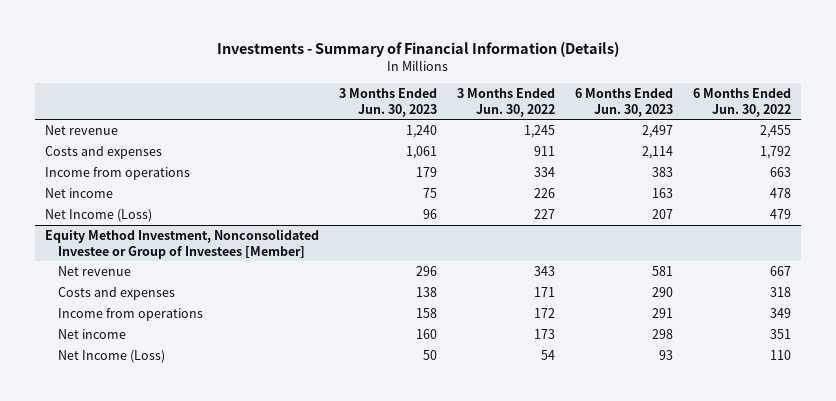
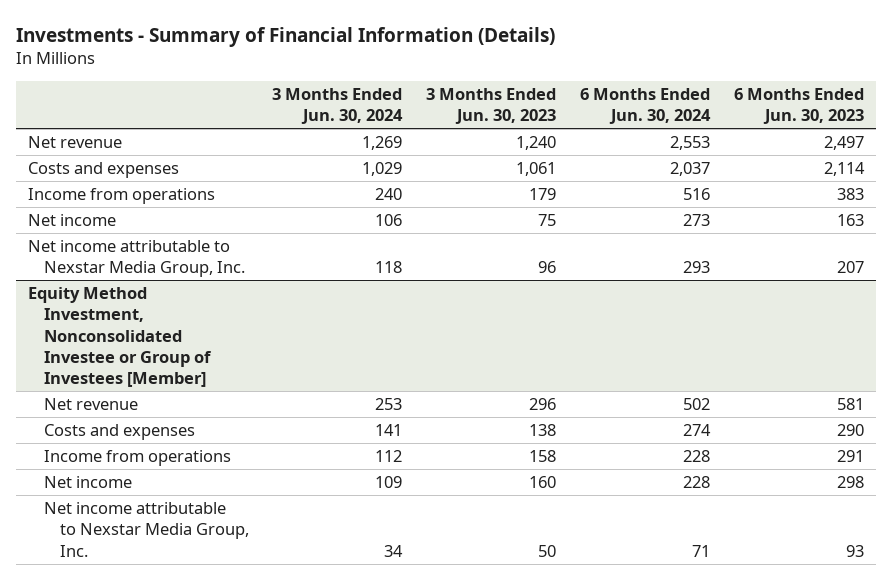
[456,87,555,117] 3 Months Ended Jun. 30, 2022 -> none
[692,87,791,117] 6 Months Ended Jun. 30, 2022 -> none
none -> [272,87,404,125] 3 Months Ended Jun. 30, 2024
none -> [579,87,711,125] 6 Months Ended Jun. 30, 2024
[44,208,152,222] Net Income (Loss) -> [27,240,245,278] Net income attributable to Nexstar Media Group, Inc.
[58,349,166,363] Net Income (Loss) -> [43,502,249,557] Net income attributable to Nexstar Media Group, Inc.

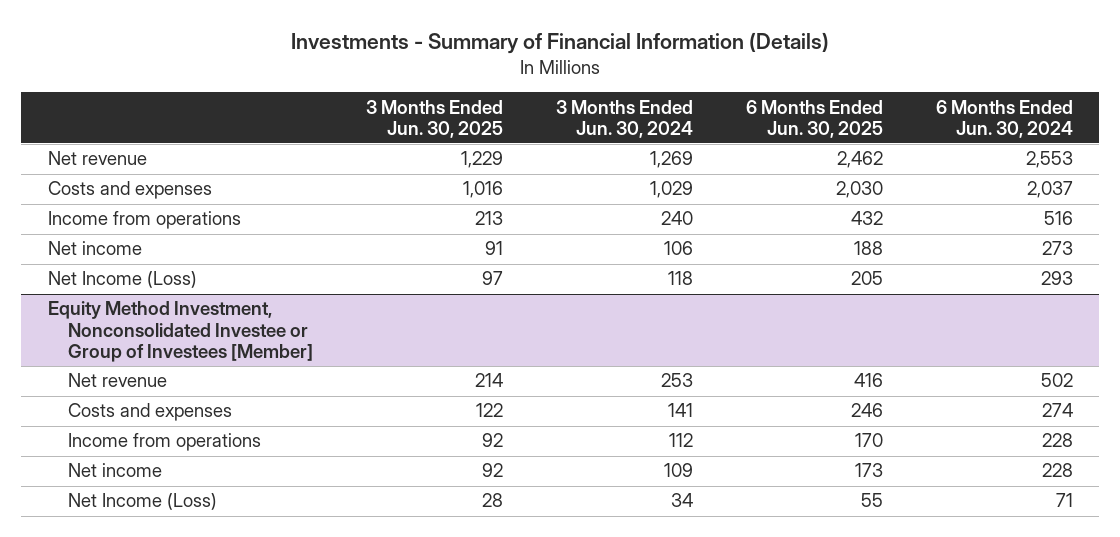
[426,87,557,125] 3 Months Ended Jun. 30, 2023 -> none
[733,87,864,125] 6 Months Ended Jun. 30, 2023 -> none
none -> [366,99,504,138] 3 Months Ended Jun. 30, 2025
none -> [745,99,883,138] 6 Months Ended Jun. 30, 2025
[27,240,245,278] Net income attributable to Nexstar Media Group, Inc. -> [47,271,197,289] Net Income (Loss)
[43,502,249,557] Net income attributable to Nexstar Media Group, Inc. -> [68,493,218,511] Net Income (Loss)

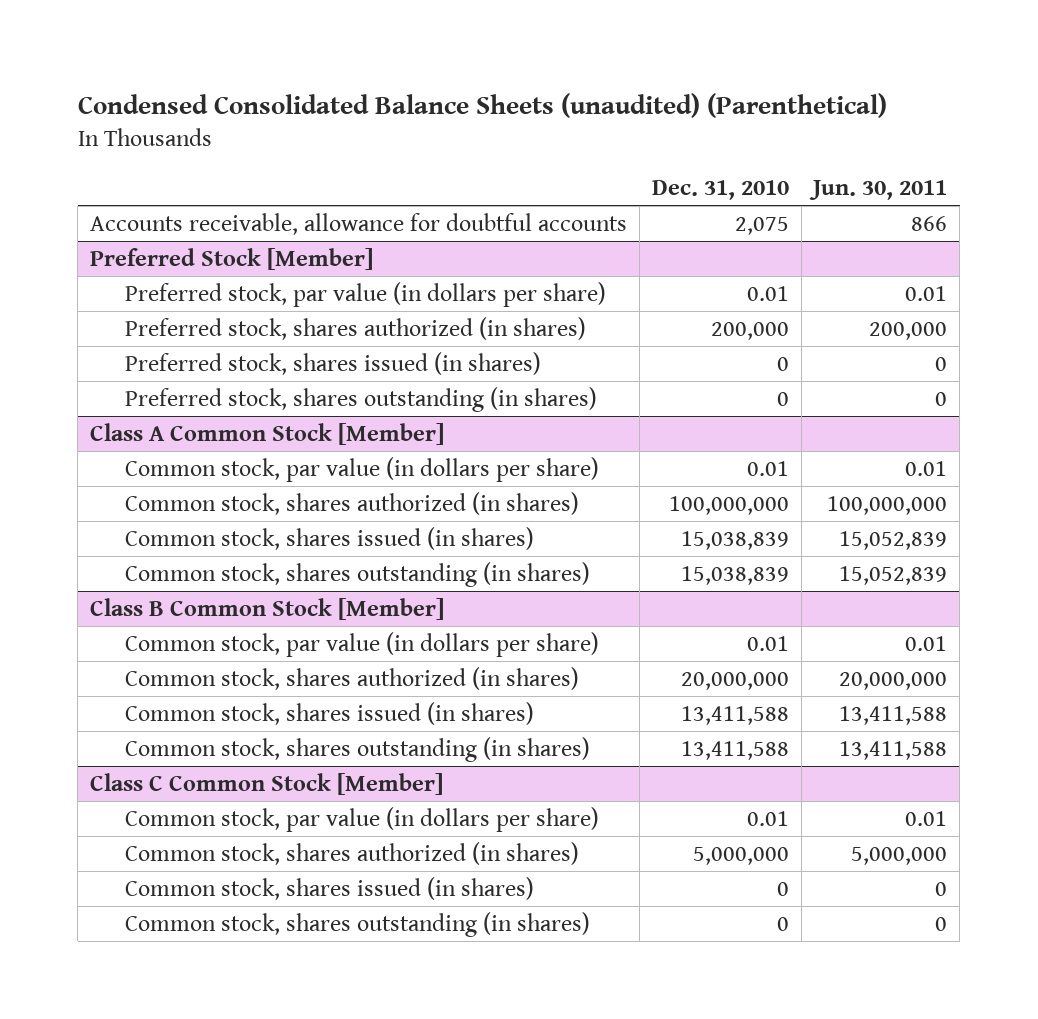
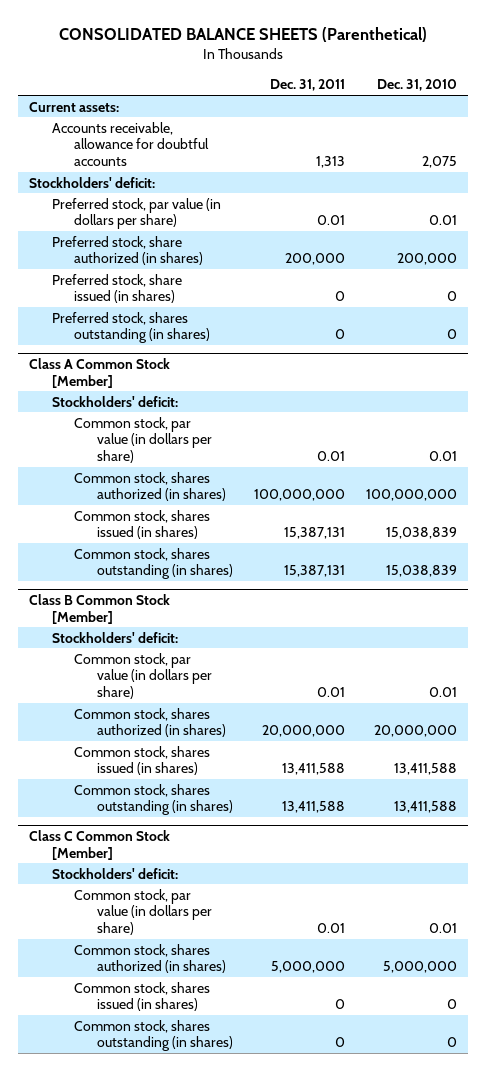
[77,93,887,119] Condensed Consolidated Balance Sheets (unaudited) (Parenthetical) -> [59,27,428,43] CONSOLIDATED BALANCE SHEETS (Parenthetical)
[809,179,948,200] Jun. 30, 2011 -> none
none -> [269,79,345,92] Dec. 31, 2011
none -> [28,101,119,112] Current assets:
[90,247,374,270] Preferred Stock [Member] -> none
none -> [28,176,155,188] Stockholders' deficit:
[125,316,587,340] Preferred stock, shares authorized (in shares) -> [51,235,204,266] Preferred stock, share authorized (in shares)
[125,351,542,375] Preferred stock, shares issued (in shares) -> [51,273,182,304] Preferred stock, share issued (in shares)
none -> [51,395,178,407] Stockholders' deficit:
none -> [51,631,178,643] Stockholders' deficit:
none -> [51,867,178,879] Stockholders' deficit:

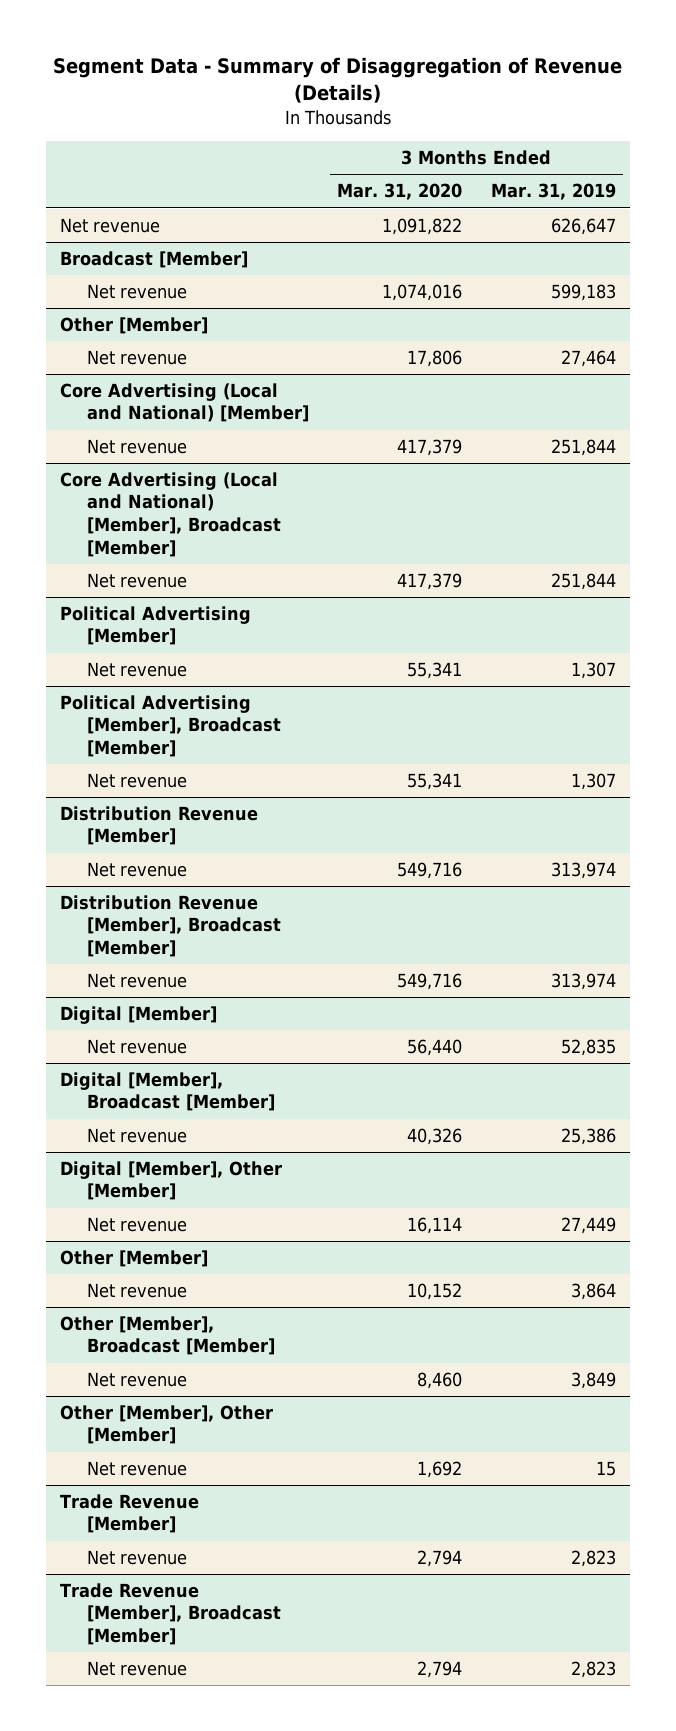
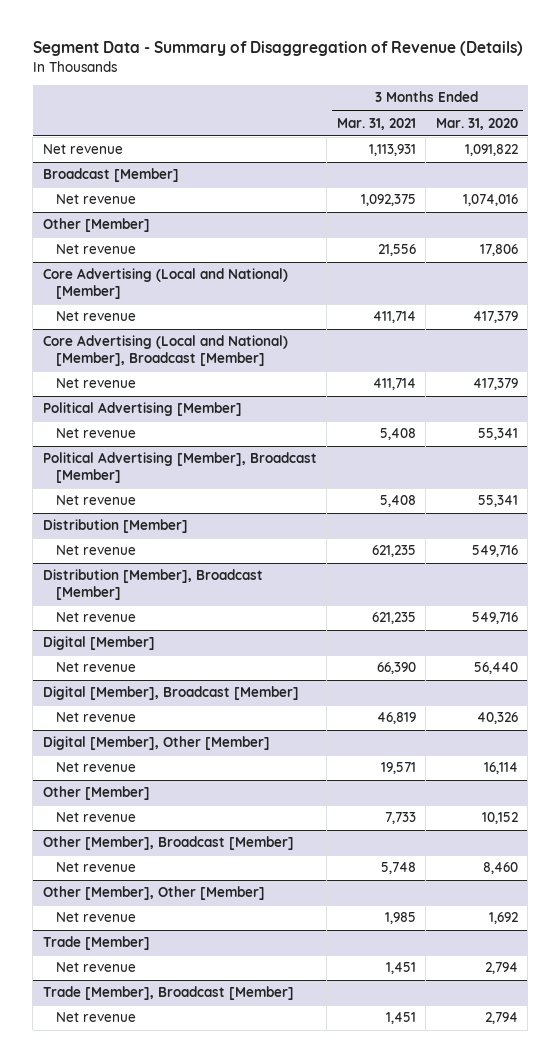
[490,183,616,201] Mar. 31, 2019 -> none
none -> [336,117,416,130] Mar. 31, 2021
[60,805,259,846] Distribution Revenue [Member] -> [42,519,188,534] Distribution [Member]
[60,894,281,957] Distribution Revenue [Member], Broadcast [Member] -> [42,569,263,601] Distribution [Member], Broadcast [Member]
[60,1493,200,1534] Trade Revenue [Member] -> [42,936,150,951] Trade [Member]
[60,1582,281,1645] Trade Revenue [Member], Broadcast [Member] -> [42,986,294,1001] Trade [Member], Broadcast [Member]

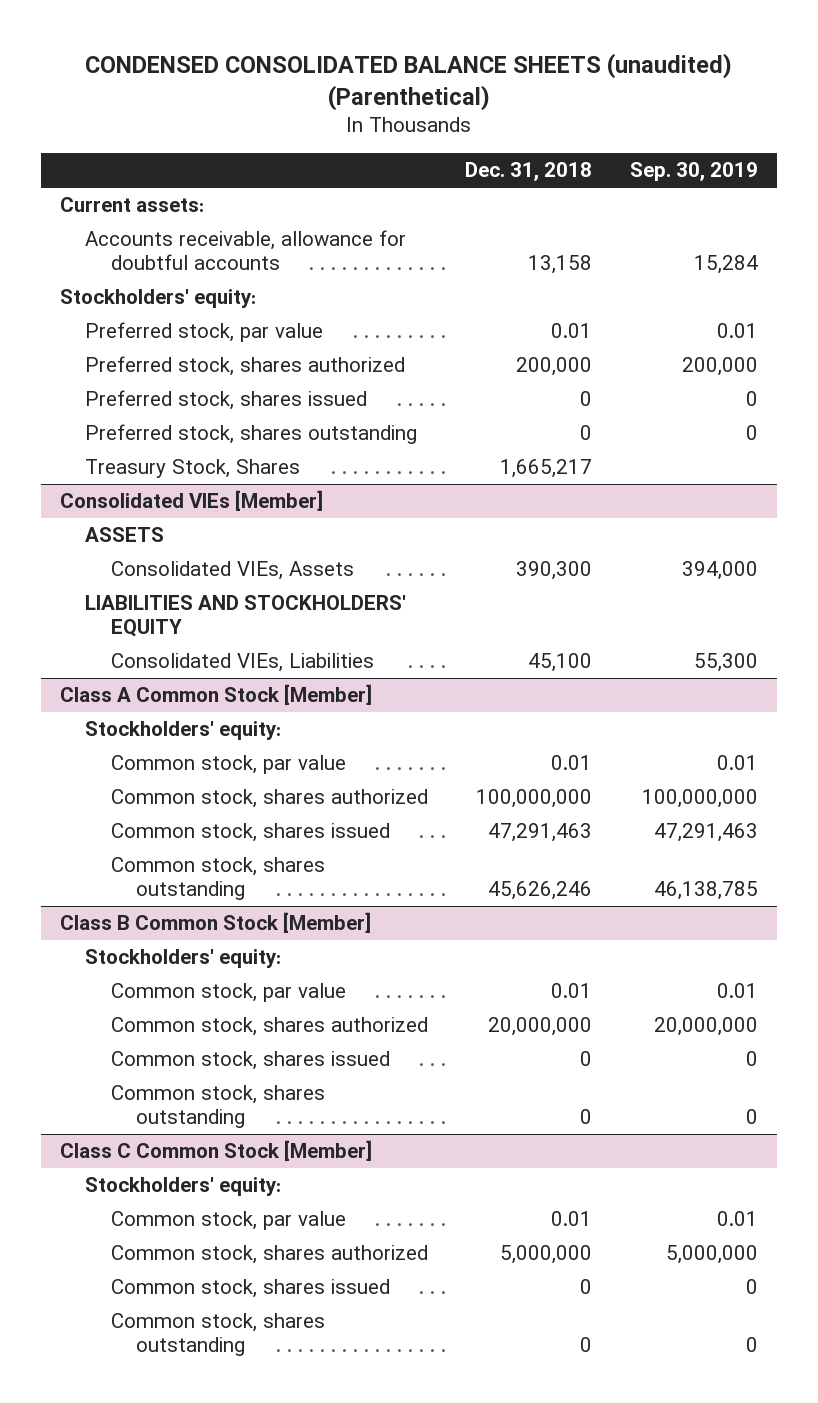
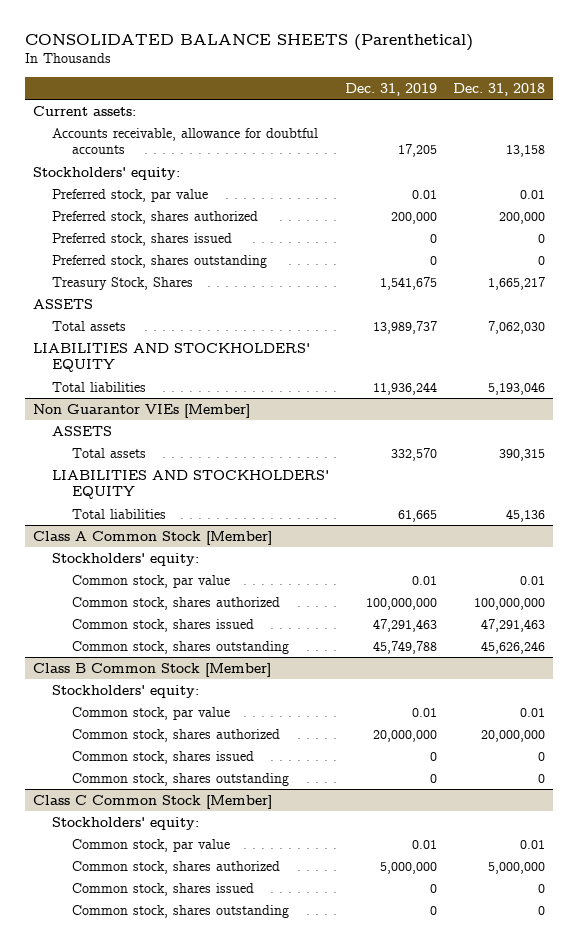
[85,53,733,111] CONDENSED CONSOLIDATED BALANCE SHEETS (unaudited) (Parenthetical) -> [24,34,473,52] CONSOLIDATED BALANCE SHEETS (Parenthetical)
[630,162,759,182] Sep. 30, 2019 -> none
none -> [344,82,437,96] Dec. 31, 2019
[60,490,324,512] Consolidated VIEs [Member] -> none
[110,561,354,581] Consolidated VIEs, Assets -> none
none -> [52,320,127,331] Total assets
[110,653,374,673] Consolidated VIEs, Liabilities -> none
none -> [52,381,147,392] Total liabilities
none -> [32,403,250,418] Non Guarantor VIEs [Member]
none -> [52,425,113,436] ASSETS
none -> [71,447,146,458] Total assets
none -> [52,469,330,500] LIABILITIES AND STOCKHOLDERS' EQUITY
none -> [71,508,166,519] Total liabilities

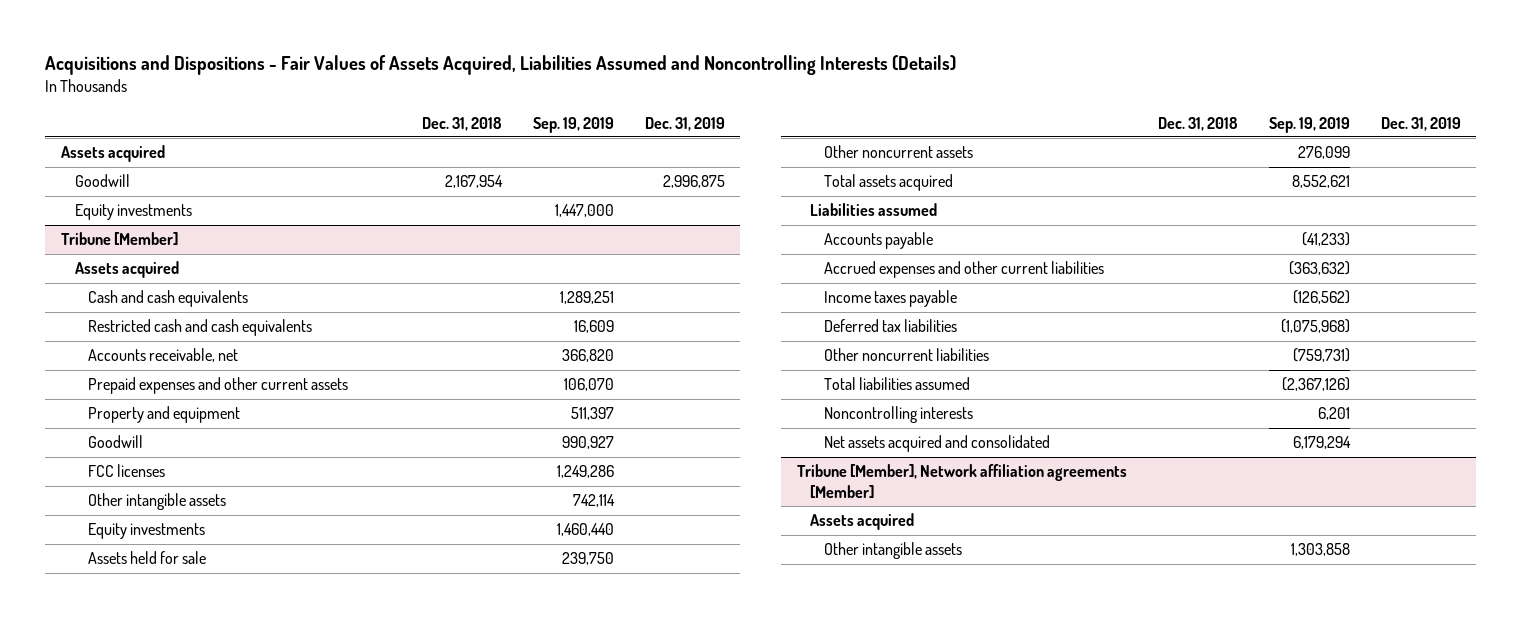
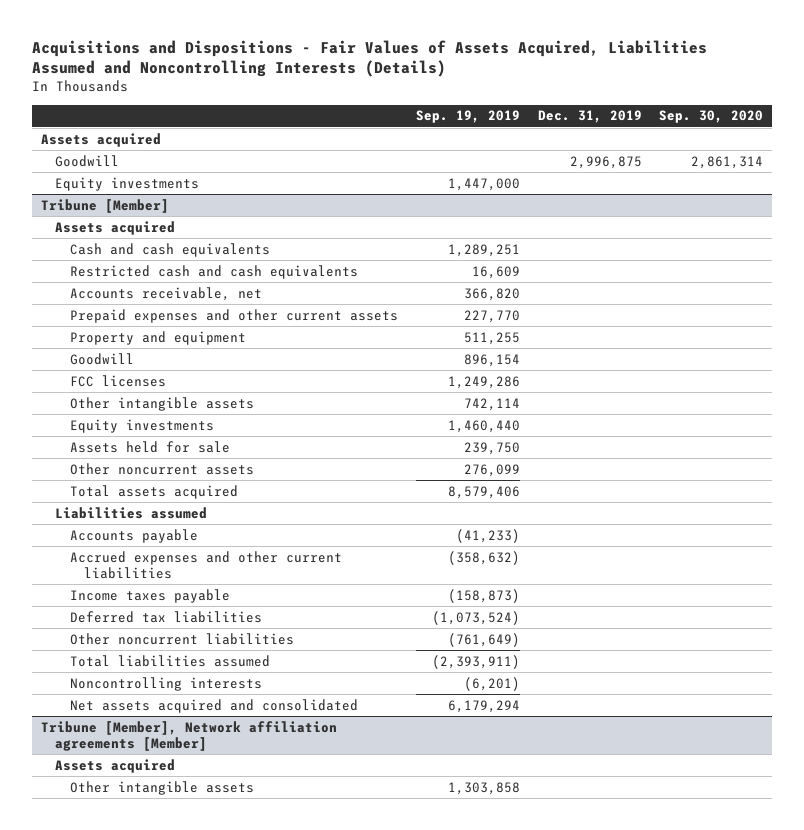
[421,116,502,131] Dec. 31, 2018 -> none
none -> [659,110,764,124] Sep. 30, 2020
[563,378,614,392] 106,070 -> [463,309,520,323] 227,770
[570,407,614,421] 511,397 -> [463,331,520,345] 511,255
[561,436,614,450] 990,927 -> [463,353,520,367] 896,154
[1291,175,1350,189] 8,552,621 -> [447,485,520,499] 8,579,406
[1288,261,1350,276] (363,632) -> [447,550,520,565] (358,632)
[1292,290,1350,305] (126,562) -> [447,588,520,603] (158,873)
[1280,319,1350,334] (1,075,968) -> [431,610,520,625] (1,073,524)
[1292,348,1350,363] (759,731) -> [447,632,520,647] (761,649)
[1281,377,1350,392] (2,367,126) -> [431,654,520,669] (2,393,911)
[1317,407,1350,421] 6,201 -> [463,676,520,691] (6,201)

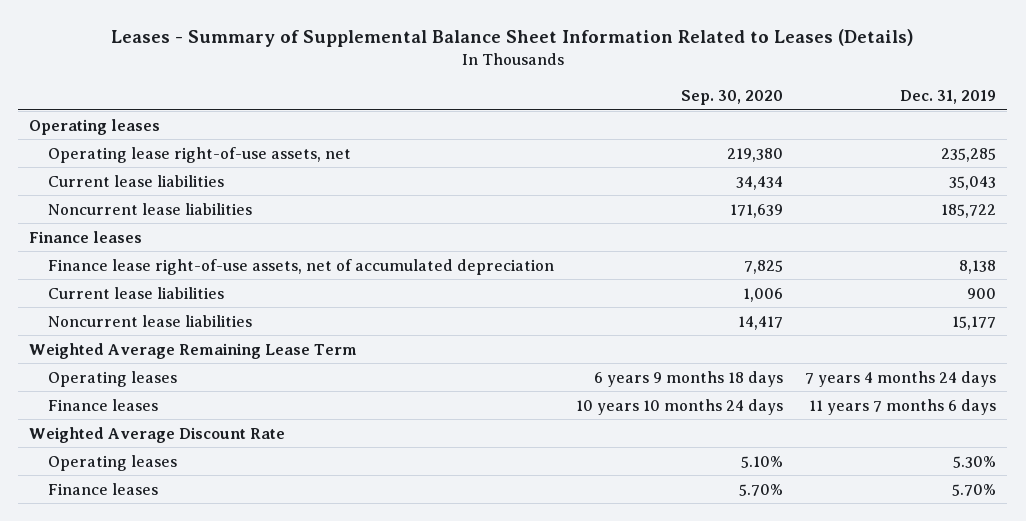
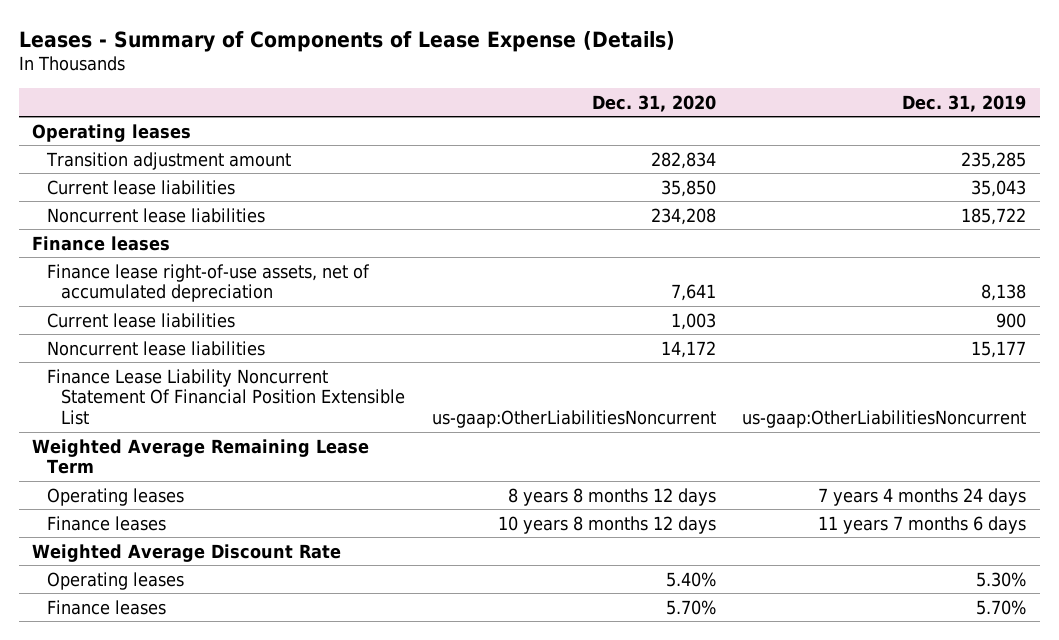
[110,29,914,48] Leases - Summary of Supplemental Balance Sheet Information Related to Leases (Details) -> [19,30,676,52] Leases - Summary of Components of Lease Expense (Details)
[680,90,783,106] Sep. 30, 2020 -> none
none -> [591,94,716,112] Dec. 31, 2020
[47,146,351,163] Operating lease right-of-use assets, net -> [45,151,291,170] Transition adjustment amount
none -> [46,368,405,426] Finance Lease Liability Noncurrent Statement Of Financial Position Extensible List

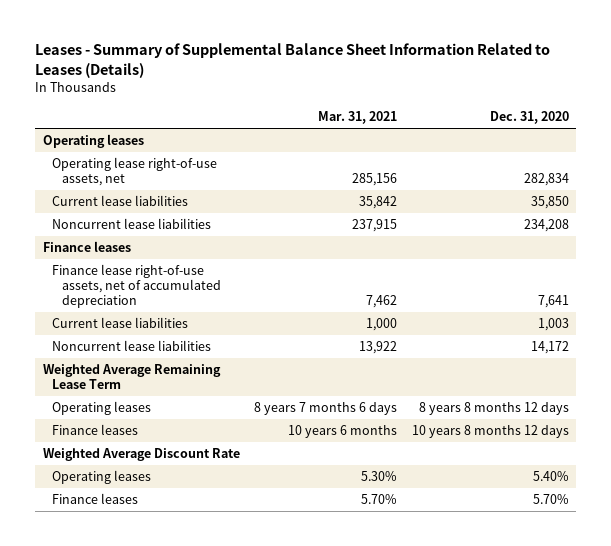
[19,30,676,52] Leases - Summary of Components of Lease Expense (Details) -> [35,43,551,78] Leases - Summary of Supplemental Balance Sheet Information Related to Leases (Details)
[902,94,1027,112] Dec. 31, 2019 -> none
none -> [318,110,398,124] Mar. 31, 2021
[45,151,291,170] Transition adjustment amount -> [52,157,218,187] Operating lease right-of-use assets, net
[46,368,405,426] Finance Lease Liability Noncurrent Statement Of Financial Position Extensible List -> none

